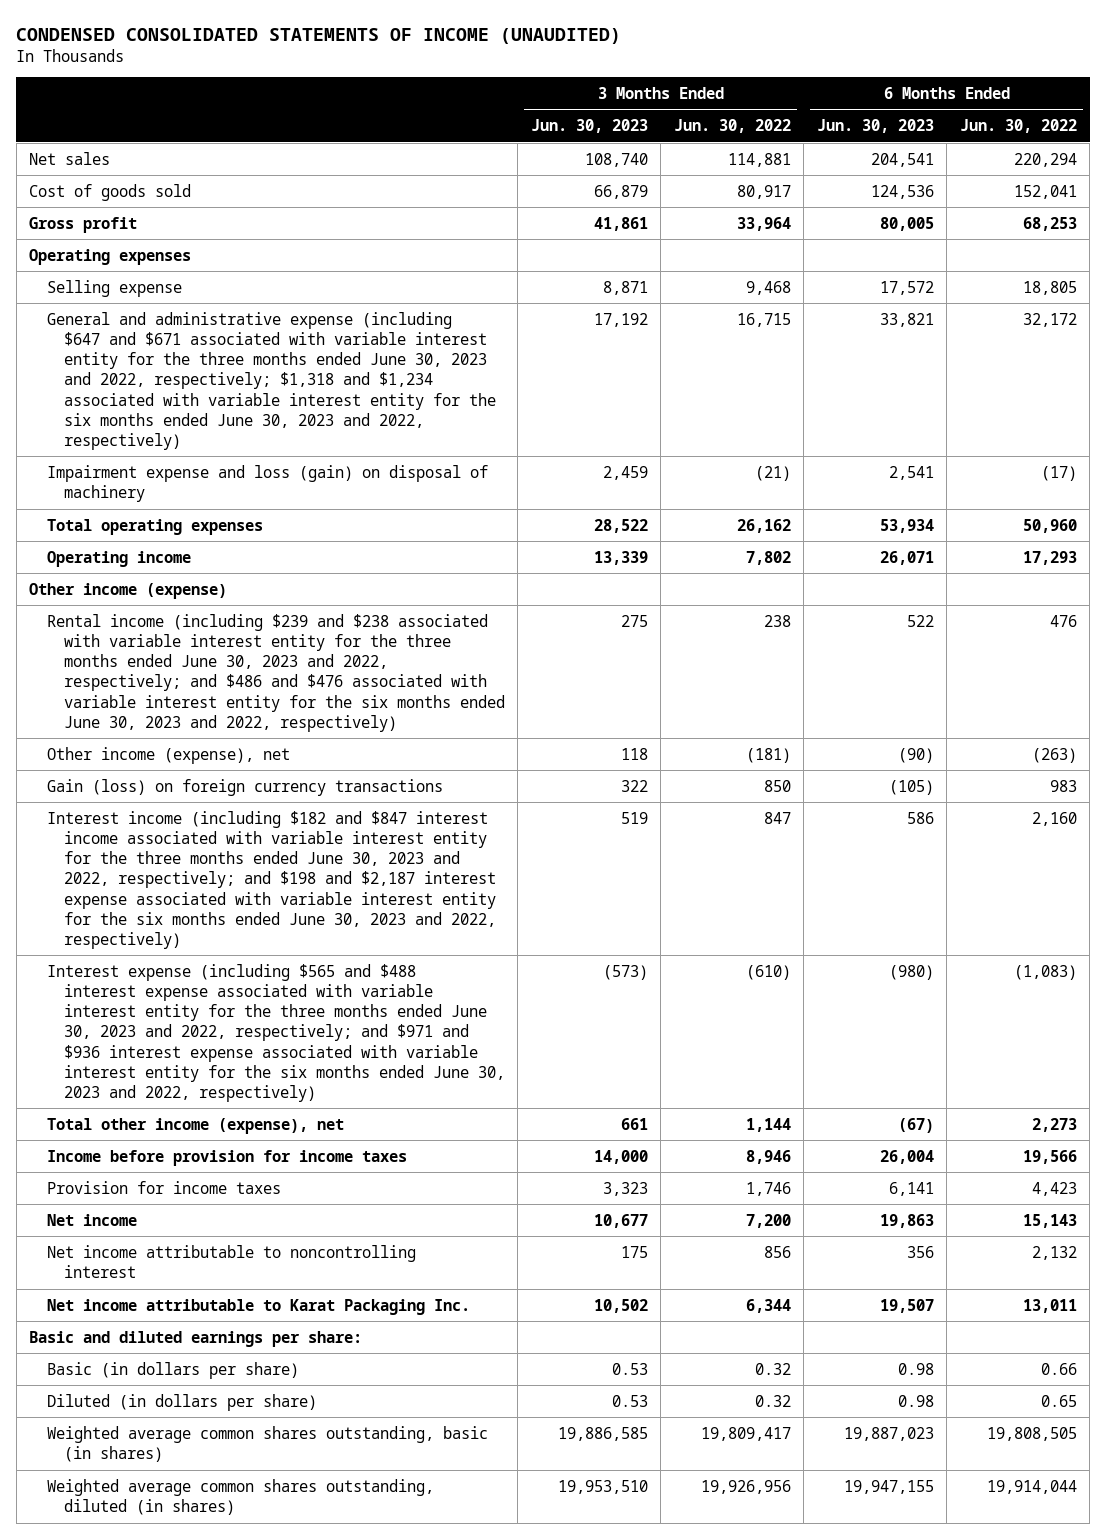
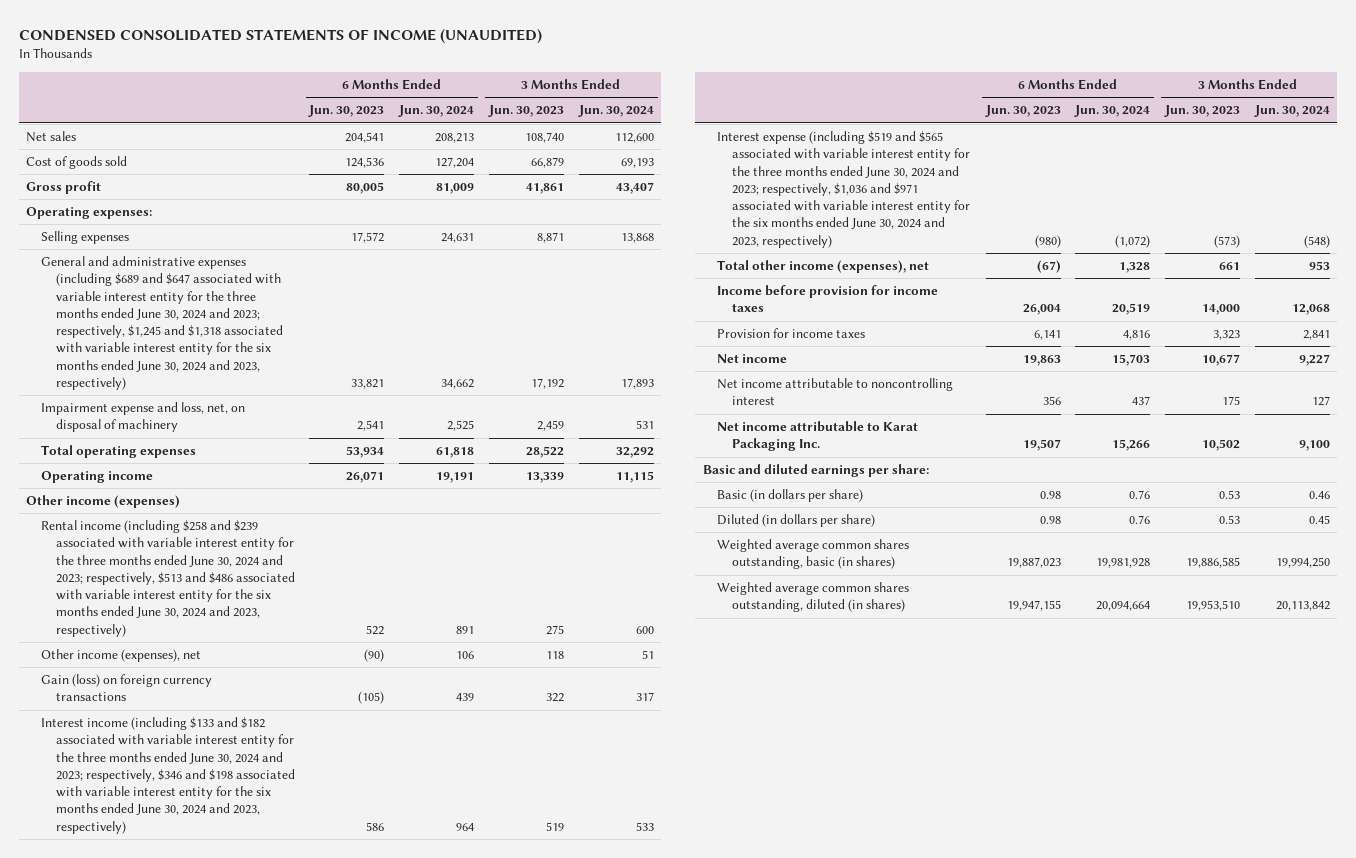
[673,119,791,134] Jun. 30, 2022 -> none
[959,119,1077,134] Jun. 30, 2022 -> none
none -> [398,105,475,118] Jun. 30, 2024
none -> [577,105,654,118] Jun. 30, 2024
[29,248,192,265] Operating expenses -> [26,207,153,220] Operating expenses:
[46,279,182,297] Selling expense -> [40,231,129,245] Selling expenses
[46,311,496,450] General and administrative expense (including $647 and $671 associated with variable interest entity for the three months ended June 30, 2023 and 2022, respectively; $1,318 and $1,234 associated with variable interest entity for the six months ended June 30, 2023 and 2022, respectively) -> [40,256,283,390] General and administrative expenses (including $689 and $647 associated with variable interest entity for the three months ended June 30, 2024 and 2023; respectively, $1,245 and $1,318 associated with variable interest entity for the six months ended June 30, 2024 and 2023, respectively)
[46,464,488,502] Impairment expense and loss (gain) on disposal of machinery -> [40,402,245,433] Impairment expense and loss, net, on disposal of machinery
[29,582,228,599] Other income (expense) -> [26,495,181,509] Other income (expenses)
[46,613,505,732] Rental income (including $239 and $238 associated with variable interest entity for the three months ended June 30, 2023 and 2022, respectively; and $486 and $476 associated with variable interest entity for the six months ended June 30, 2023 and 2022, respectively) -> [40,520,295,637] Rental income (including $258 and $239 associated with variable interest entity for the three months ended June 30, 2024 and 2023; respectively, $513 and $486 associated with variable interest entity for the six months ended June 30, 2024 and 2023, respectively)
[46,746,290,764] Other income (expense), net -> [40,649,201,663] Other income (expenses), net
[46,810,496,949] Interest income (including $182 and $847 interest income associated with variable interest entity for the three months ended June 30, 2023 and 2022, respectively; and $198 and $2,187 interest expense associated with variable interest entity for the six months ended June 30, 2023 and 2022, respectively) -> [40,717,295,834] Interest income (including $133 and $182 associated with variable interest entity for the three months ended June 30, 2024 and 2023; respectively, $346 and $198 associated with variable interest entity for the six months ended June 30, 2024 and 2023, respectively)
[46,963,505,1102] Interest expense (including $565 and $488 interest expense associated with variable interest entity for the three months ended June 30, 2023 and 2022, respectively; and $971 and $936 interest expense associated with variable interest entity for the six months ended June 30, 2023 and 2022, respectively) -> [717,131,970,248] Interest expense (including $519 and $565 associated with variable interest entity for the three months ended June 30, 2024 and 2023; respectively, $1,036 and $971 associated with variable interest entity for the six months ended June 30, 2024 and 2023, respectively)
[46,1117,344,1134] Total other income (expense), net -> [717,260,930,274] Total other income (expenses), net

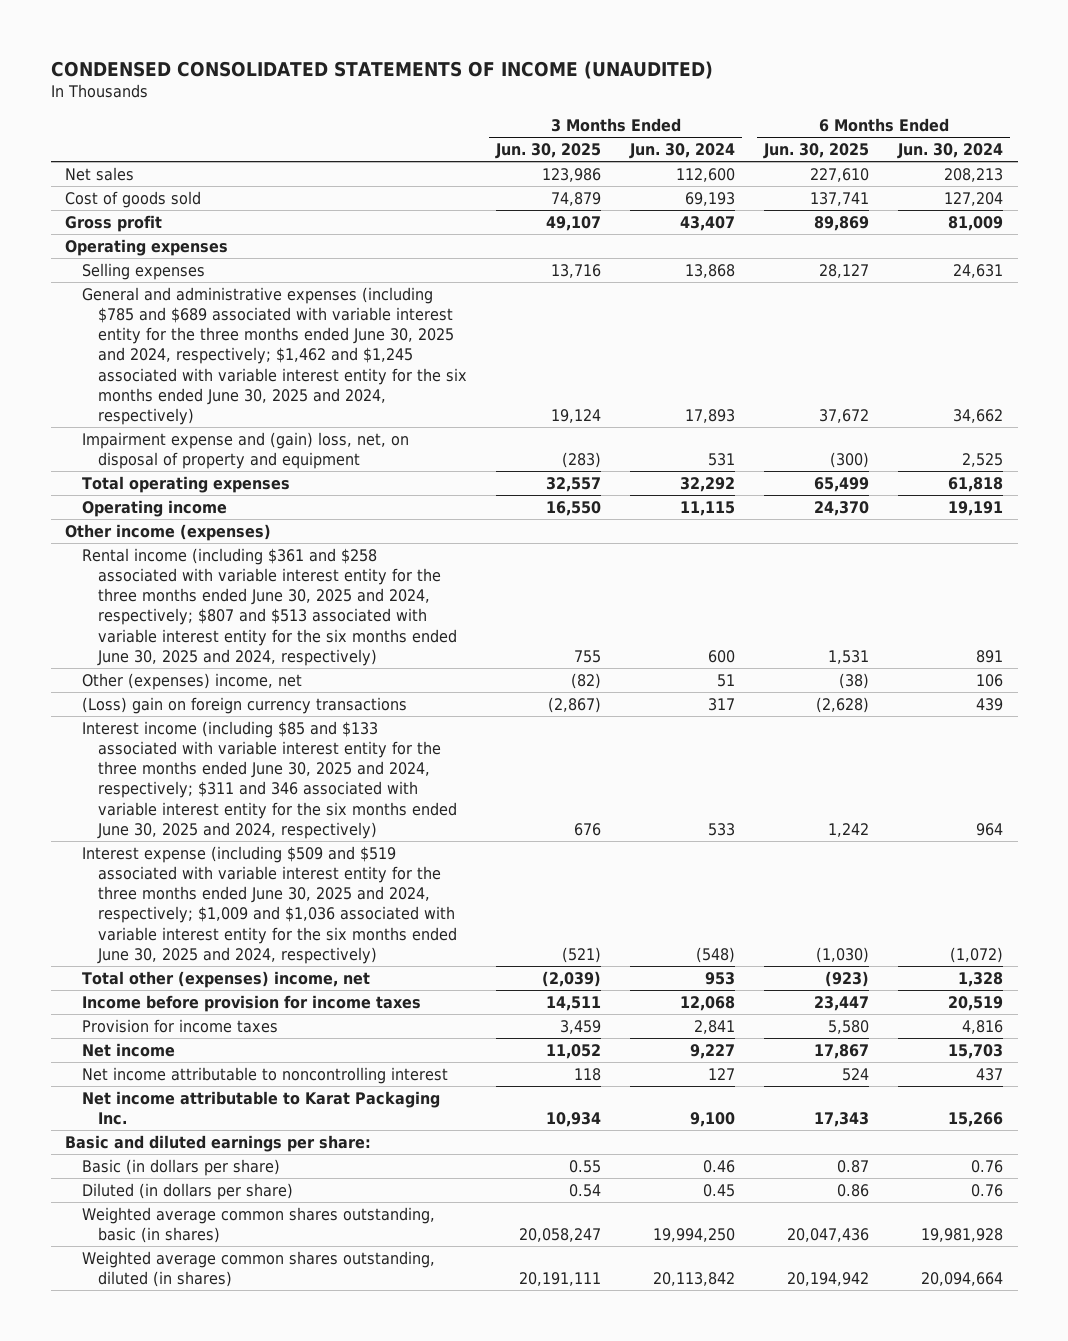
[308,105,385,118] Jun. 30, 2023 -> none
[488,105,565,118] Jun. 30, 2023 -> none
none -> [495,142,602,159] Jun. 30, 2025
none -> [763,142,870,159] Jun. 30, 2025
[26,207,153,220] Operating expenses: -> [65,238,229,256] Operating expenses
[40,256,283,390] General and administrative expenses (including $689 and $647 associated with variable interest entity for the three months ended June 30, 2024 and 2023; respectively, $1,245 and $1,318 associated with variable interest entity for the six months ended June 30, 2024 and 2023, respectively) -> [81,286,468,426] General and administrative expenses (including $785 and $689 associated with variable interest entity for the three months ended June 30, 2025 and 2024, respectively; $1,462 and $1,245 associated with variable interest entity for the six months ended June 30, 2025 and 2024, respectively)
[40,402,245,433] Impairment expense and loss, net, on disposal of machinery -> [81,431,409,470] Impairment expense and (gain) loss, net, on disposal of property and equipment
[40,520,295,637] Rental income (including $258 and $239 associated with variable interest entity for the three months ended June 30, 2024 and 2023; respectively, $513 and $486 associated with variable interest entity for the six months ended June 30, 2024 and 2023, respectively) -> [81,547,458,666] Rental income (including $361 and $258 associated with variable interest entity for the three months ended June 30, 2025 and 2024, respectively; $807 and $513 associated with variable interest entity for the six months ended June 30, 2025 and 2024, respectively)
[40,649,201,663] Other income (expenses), net -> [81,672,302,690] Other (expenses) income, net
[40,674,212,702] Gain (loss) on foreign currency transactions -> [81,696,407,714] (Loss) gain on foreign currency transactions
[40,717,295,834] Interest income (including $133 and $182 associated with variable interest entity for the three months ended June 30, 2024 and 2023; respectively, $346 and $198 associated with variable interest entity for the six months ended June 30, 2024 and 2023, respectively) -> [81,720,458,839] Interest income (including $85 and $133 associated with variable interest entity for the three months ended June 30, 2025 and 2024, respectively; $311 and 346 associated with variable interest entity for the six months ended June 30, 2025 and 2024, respectively)
[717,131,970,248] Interest expense (including $519 and $565 associated with variable interest entity for the three months ended June 30, 2024 and 2023; respectively, $1,036 and $971 associated with variable interest entity for the six months ended June 30, 2024 and 2023, respectively) -> [81,845,458,964] Interest expense (including $509 and $519 associated with variable interest entity for the three months ended June 30, 2025 and 2024, respectively; $1,009 and $1,036 associated with variable interest entity for the six months ended June 30, 2025 and 2024, respectively)
[717,260,930,274] Total other income (expenses), net -> [81,970,370,988] Total other (expenses) income, net

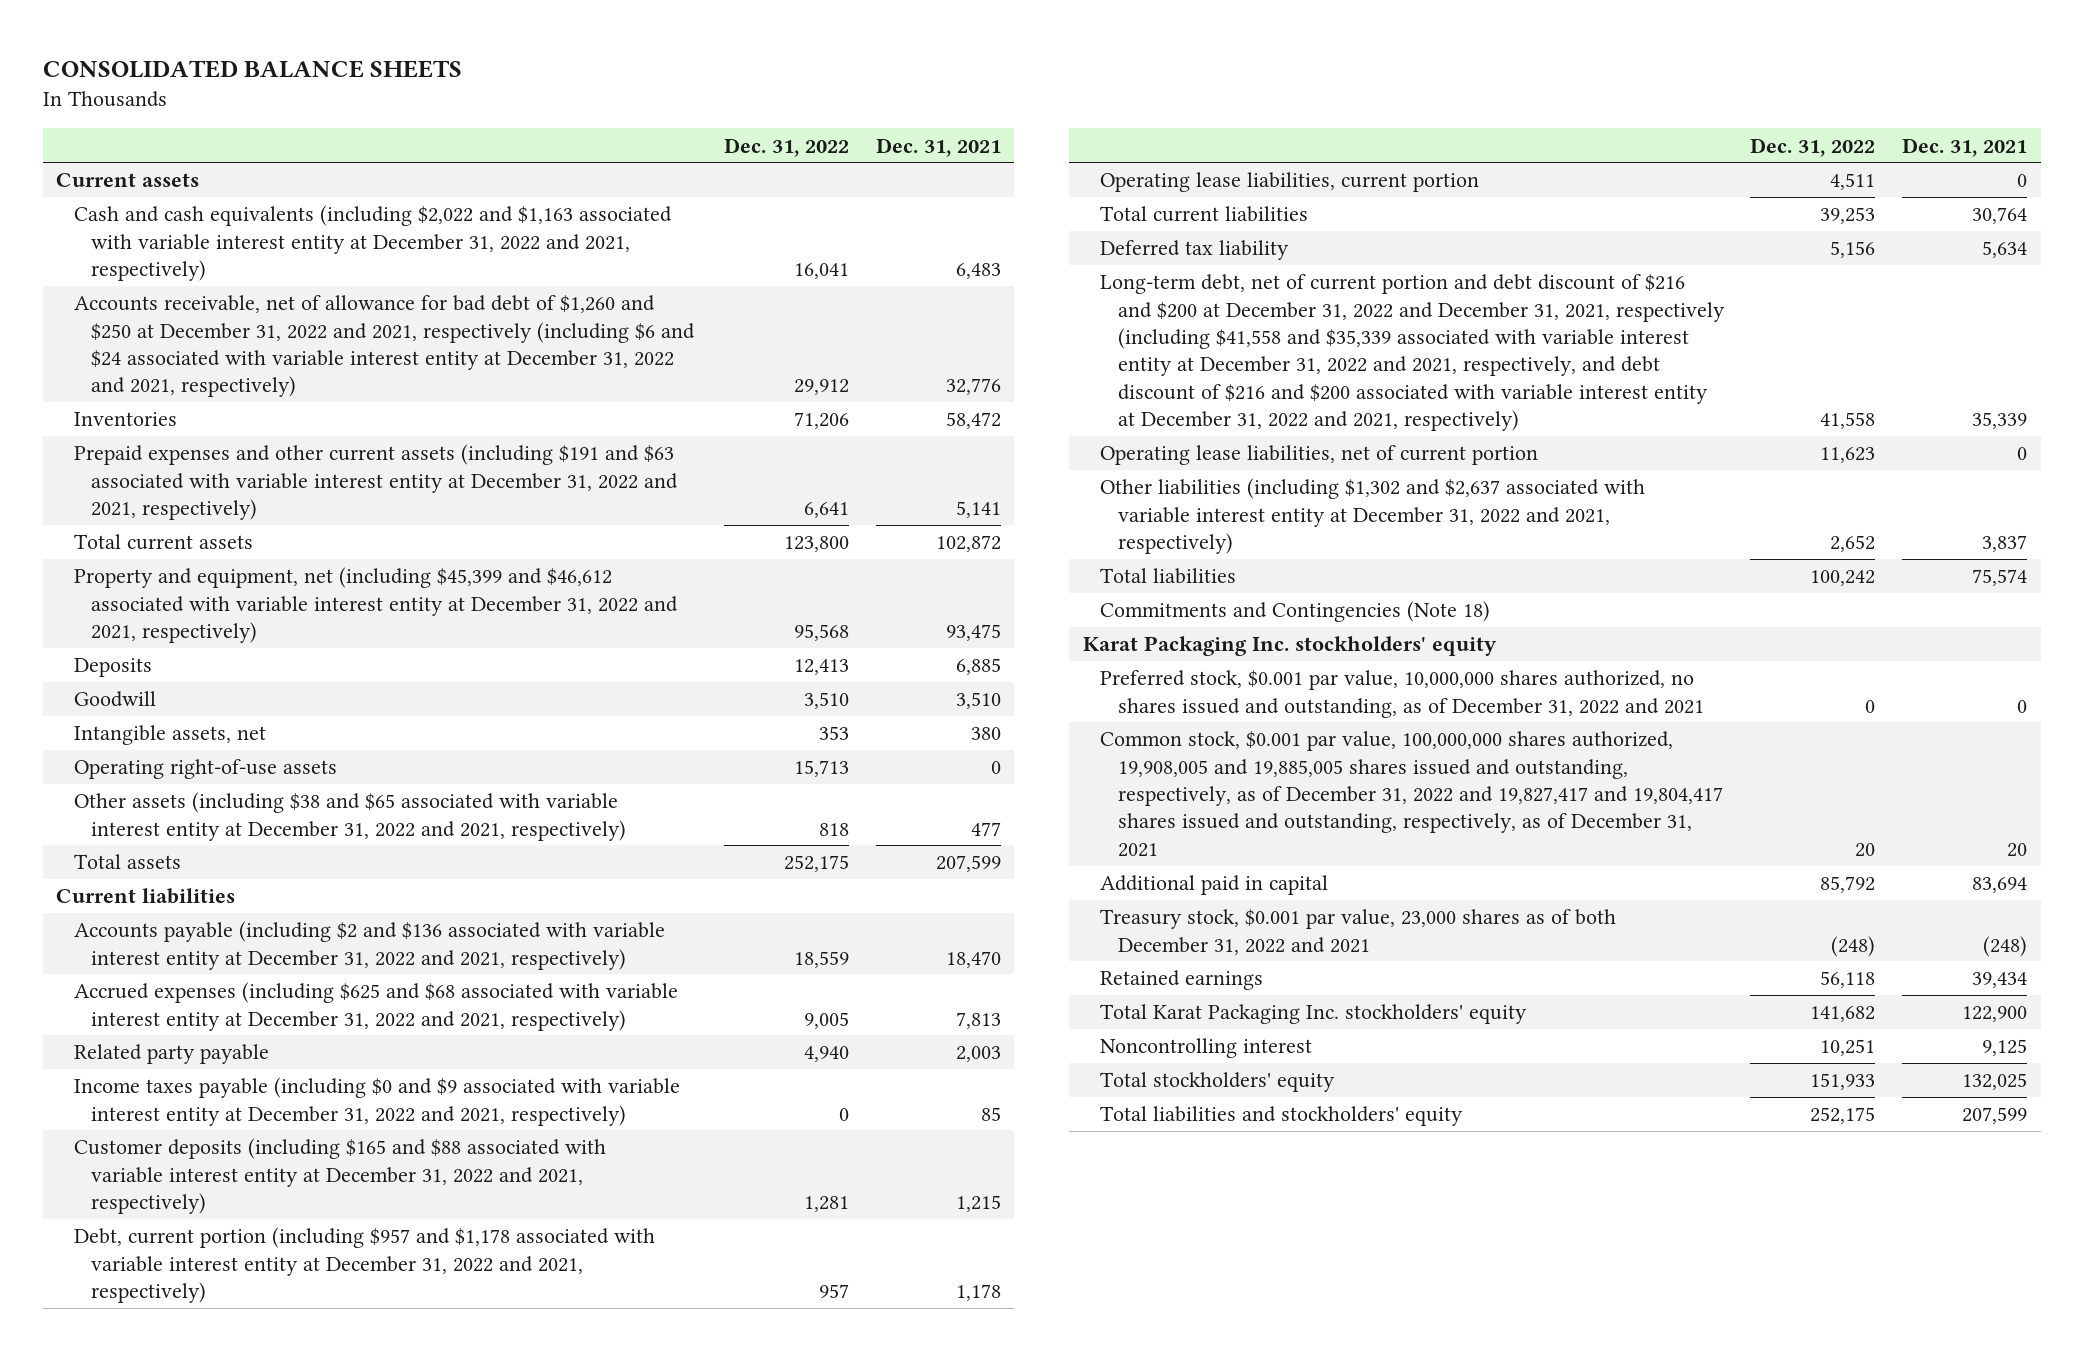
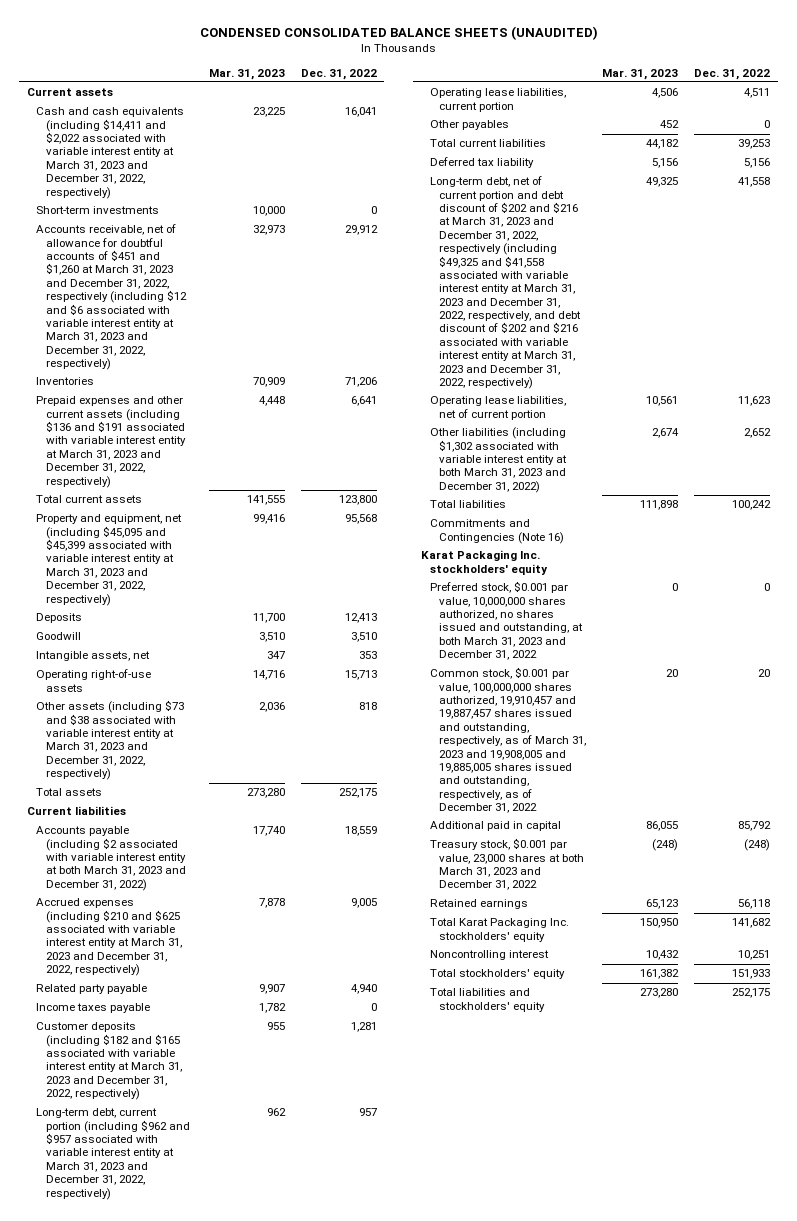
[42,59,462,78] CONSOLIDATED BALANCE SHEETS -> [199,25,598,40] CONDENSED CONSOLIDATED BALANCE SHEETS (UNAUDITED)
[875,137,1001,157] Dec. 31, 2021 -> none
none -> [208,68,285,80] Mar. 31, 2023
[73,205,672,282] Cash and cash equivalents (including $2,022 and $1,163 associated with variable interest entity at December 31, 2022 and 2021, respectively) -> [36,107,185,199] Cash and cash equivalents (including $14,411 and $2,022 associated with variable interest entity at March 31, 2023 and December 31, 2022, respectively)
none -> [36,206,160,215] Short-term investments
[73,295,696,398] Accounts receivable, net of allowance for bad debt of $1,260 and $250 at December 31, 2022 and 2021, respectively (including $6 and $24 associated with variable interest entity at December 31, 2022 and 2021, respectively) -> [36,224,187,371] Accounts receivable, net of allowance for doubtful accounts of $451 and $1,260 at March 31, 2023 and December 31, 2022, respectively (including $12 and $6 associated with variable interest entity at March 31, 2023 and December 31, 2022, respectively)
[73,444,679,521] Prepaid expenses and other current assets (including $191 and $63 associated with variable interest entity at December 31, 2022 and 2021, respectively) -> [36,396,186,488] Prepaid expenses and other current assets (including $136 and $191 associated with variable interest entity at March 31, 2023 and December 31, 2022, respectively)
[73,567,679,644] Property and equipment, net (including $45,399 and $46,612 associated with variable interest entity at December 31, 2022 and 2021, respectively) -> [36,514,183,606] Property and equipment, net (including $45,095 and $45,399 associated with variable interest entity at March 31, 2023 and December 31, 2022, respectively)
[73,792,627,841] Other assets (including $38 and $65 associated with variable interest entity at December 31, 2022 and 2021, respectively) -> [36,700,185,781] Other assets (including $73 and $38 associated with variable interest entity at March 31, 2023 and December 31, 2022, respectively)
[73,921,665,970] Accounts payable (including $2 and $136 associated with variable interest entity at December 31, 2022 and 2021, respectively) -> [36,826,186,891] Accounts payable (including $2 associated with variable interest entity at both March 31, 2023 and December 31, 2022)
[73,982,678,1031] Accrued expenses (including $625 and $68 associated with variable interest entity at December 31, 2022 and 2021, respectively) -> [36,898,182,977] Accrued expenses (including $210 and $625 associated with variable interest entity at March 31, 2023 and December 31, 2022, respectively)
[73,1077,680,1126] Income taxes payable (including $0 and $9 associated with variable interest entity at December 31, 2022 and 2021, respectively) -> [36,1003,151,1014] Income taxes payable
[73,1138,606,1215] Customer deposits (including $165 and $88 associated with variable interest entity at December 31, 2022 and 2021, respectively) -> [36,1022,182,1101] Customer deposits (including $182 and $165 associated with variable interest entity at March 31, 2023 and December 31, 2022, respectively)
[73,1227,655,1304] Debt, current portion (including $957 and $1,178 associated with variable interest entity at December 31, 2022 and 2021, respectively) -> [36,1108,190,1200] Long-term debt, current portion (including $962 and $957 associated with variable interest entity at March 31, 2023 and December 31, 2022, respectively)
none -> [430,120,510,131] Other payables
[1100,274,1725,432] Long-term debt, net of current portion and debt discount of $216 and $200 at December 31, 2022 and December 31, 2021, respectively (including $41,558 and $35,339 associated with variable interest entity at December 31, 2022 and 2021, respectively, and debt discount of $216 and $200 associated with variable interest entity at December 31, 2022 and 2021, respectively) -> [430,176,582,389] Long-term debt, net of current portion and debt discount of $202 and $216 at March 31, 2023 and December 31, 2022, respectively (including $49,325 and $41,558 associated with variable interest entity at March 31, 2023 and December 31, 2022, respectively, and debt discount of $202 and $216 associated with variable interest entity at March 31, 2023 and December 31, 2022, respectively)
[1100,478,1646,555] Other liabilities (including $1,302 and $2,637 associated with variable interest entity at December 31, 2022 and 2021, respectively) -> [430,427,568,493] Other liabilities (including $1,302 associated with variable interest entity at both March 31, 2023 and December 31, 2022)
[1100,601,1491,623] Commitments and Contingencies (Note 18) -> [430,519,565,544] Commitments and Contingencies (Note 16)
[1100,670,1704,718] Preferred stock, $0.001 par value, 10,000,000 shares authorized, no shares issued and outstanding, as of December 31, 2022 and 2021 -> [430,581,584,661] Preferred stock, $0.001 par value, 10,000,000 shares authorized, no shares issued and outstanding, at both March 31, 2023 and December 31, 2022
[1100,731,1723,857] Common stock, $0.001 par value, 100,000,000 shares authorized, 19,908,005 and 19,885,005 shares issued and outstanding, respectively, as of December 31, 2022 and 19,827,417 and 19,804,417 shares issued and outstanding, respectively, as of December 31, 2021 -> [430,667,587,814] Common stock, $0.001 par value, 100,000,000 shares authorized, 19,910,457 and 19,887,457 shares issued and outstanding, respectively, as of March 31, 2023 and 19,908,005 and 19,885,005 shares issued and outstanding, respectively, as of December 31, 2022
[1100,909,1617,955] Treasury stock, $0.001 par value, 23,000 shares as of both December 31, 2022 and 2021 -> [430,838,585,891] Treasury stock, $0.001 par value, 23,000 shares at both March 31, 2023 and December 31, 2022

